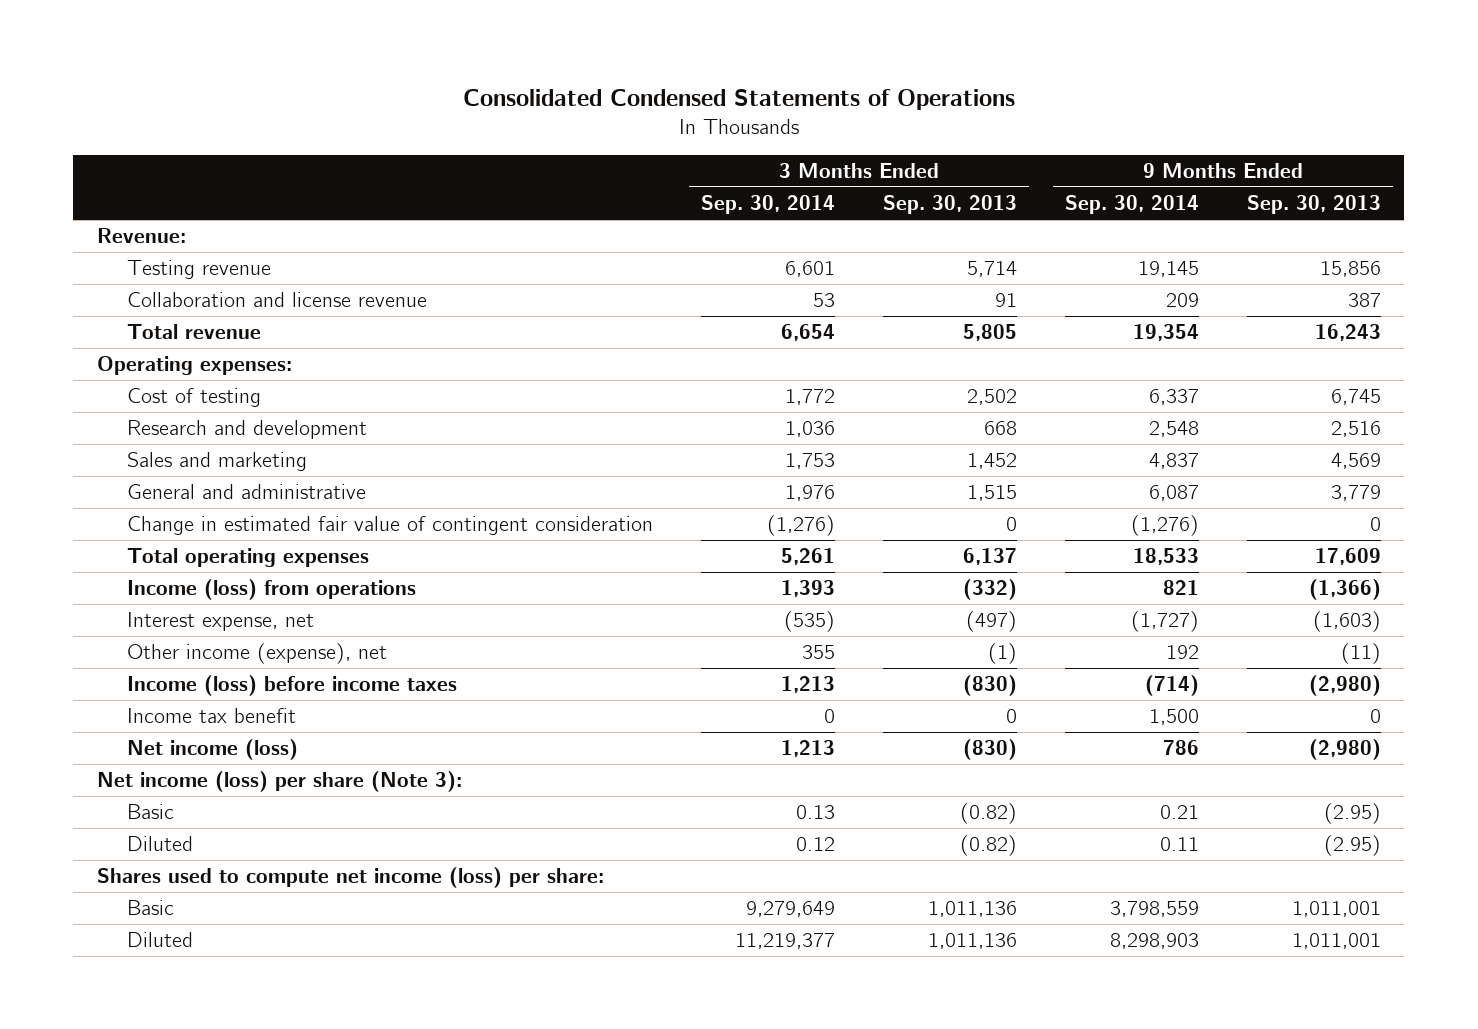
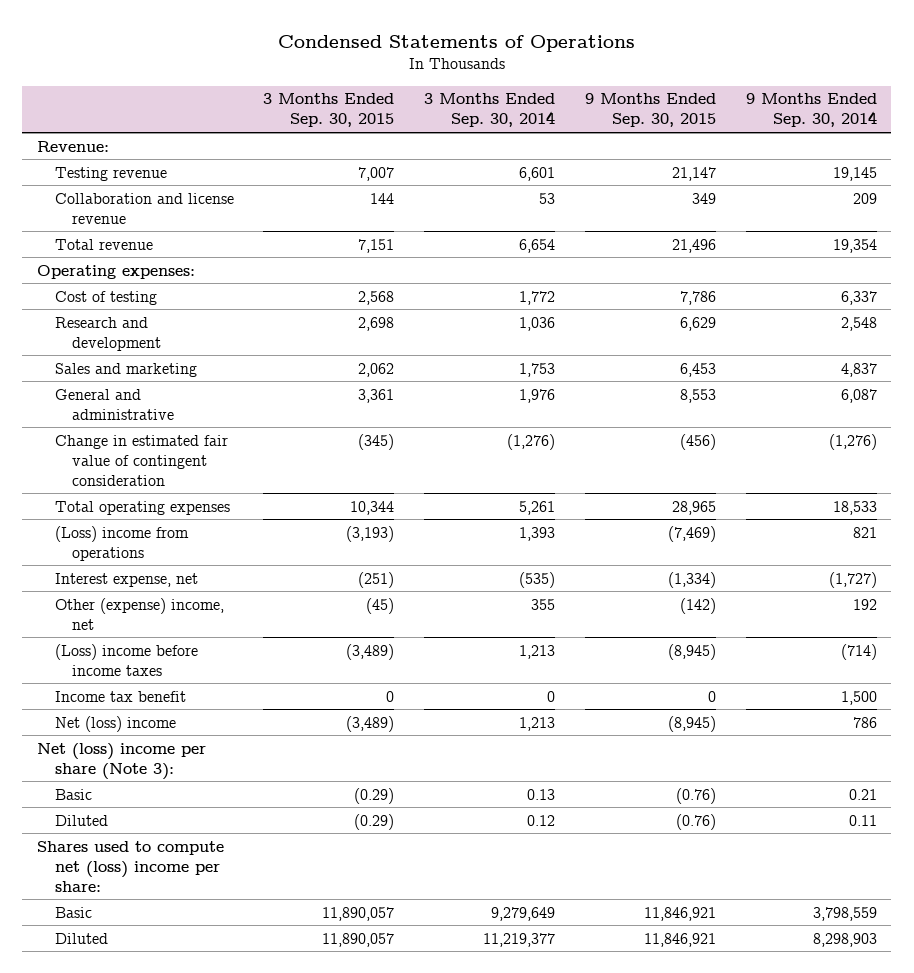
[462,88,1015,110] Consolidated Condensed Statements of Operations -> [277,34,635,52] Condensed Statements of Operations
[882,195,1017,215] Sep. 30, 2013 -> none
[1246,195,1381,215] Sep. 30, 2013 -> none
none -> [263,93,395,128] 3 Months Ended Sep. 30, 2015
none -> [584,93,716,128] 9 Months Ended Sep. 30, 2015
[126,579,416,601] Income (loss) from operations -> [54,525,189,561] (Loss) income from operations
[126,643,387,665] Other income (expense), net -> [54,597,224,630] Other (expense) income, net
[126,675,457,697] Income (loss) before income taxes -> [54,643,198,676] (Loss) income before income taxes
[126,739,298,761] Net income (loss) -> [54,715,176,732] Net (loss) income
[97,771,463,793] Net income (loss) per share (Note 3): -> [37,742,207,780] Net (loss) income per share (Note 3):
[97,867,605,889] Shares used to compute net income (loss) per share: -> [37,840,225,892] Shares used to compute net (loss) income per share:

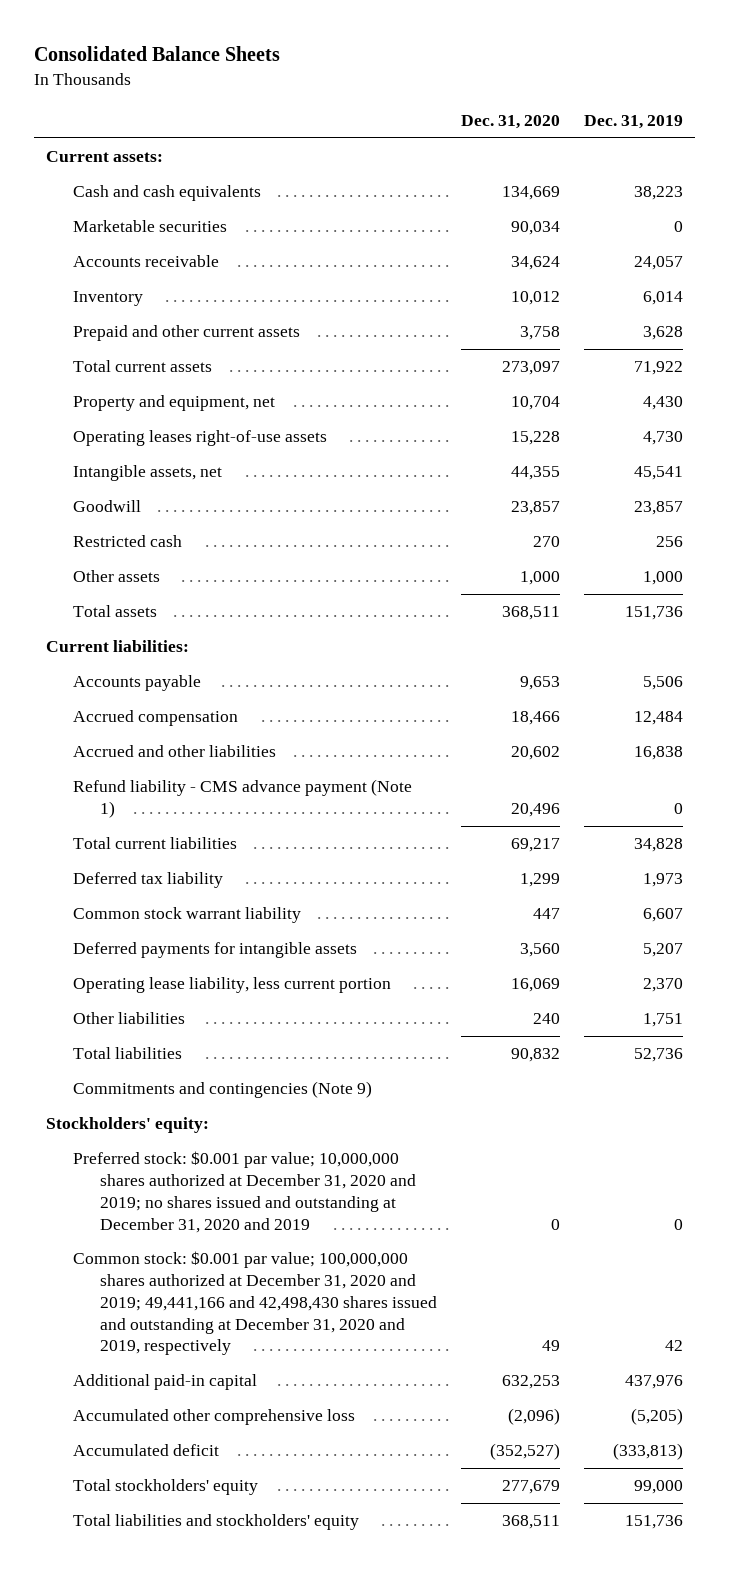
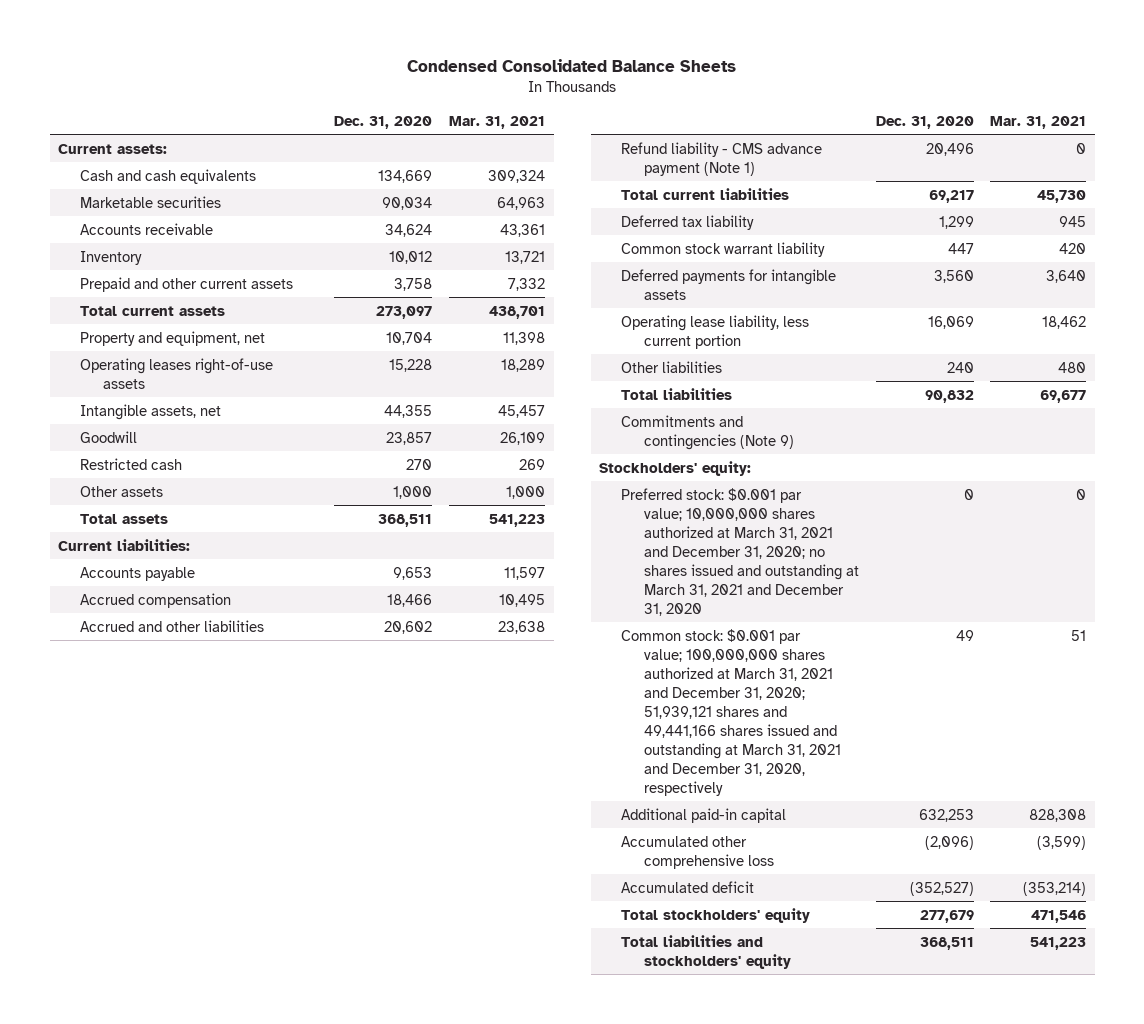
[34,46,281,62] Consolidated Balance Sheets -> [407,59,737,73] Condensed Consolidated Balance Sheets
[583,114,683,129] Dec. 31, 2019 -> none
none -> [449,115,546,129] Mar. 31, 2021
[73,1151,417,1233] Preferred stock: $0.001 par value; 10,000,000 shares authorized at December 31, 2020 and 2019; no shares issued and outstanding at December 31, 2020 and 2019 -> [621,487,859,616] Preferred stock: $0.001 par value; 10,000,000 shares authorized at March 31, 2021 and December 31, 2020; no shares issued and outstanding at March 31, 2021 and December 31, 2020
[73,1251,438,1356] Common stock: $0.001 par value; 100,000,000 shares authorized at December 31, 2020 and 2019; 49,441,166 and 42,498,430 shares issued and outstanding at December 31, 2020 and 2019, respectively -> [621,628,841,796] Common stock: $0.001 par value; 100,000,000 shares authorized at March 31, 2021 and December 31, 2020; 51,939,121 shares and 49,441,166 shares issued and outstanding at March 31, 2021 and December 31, 2020, respectively

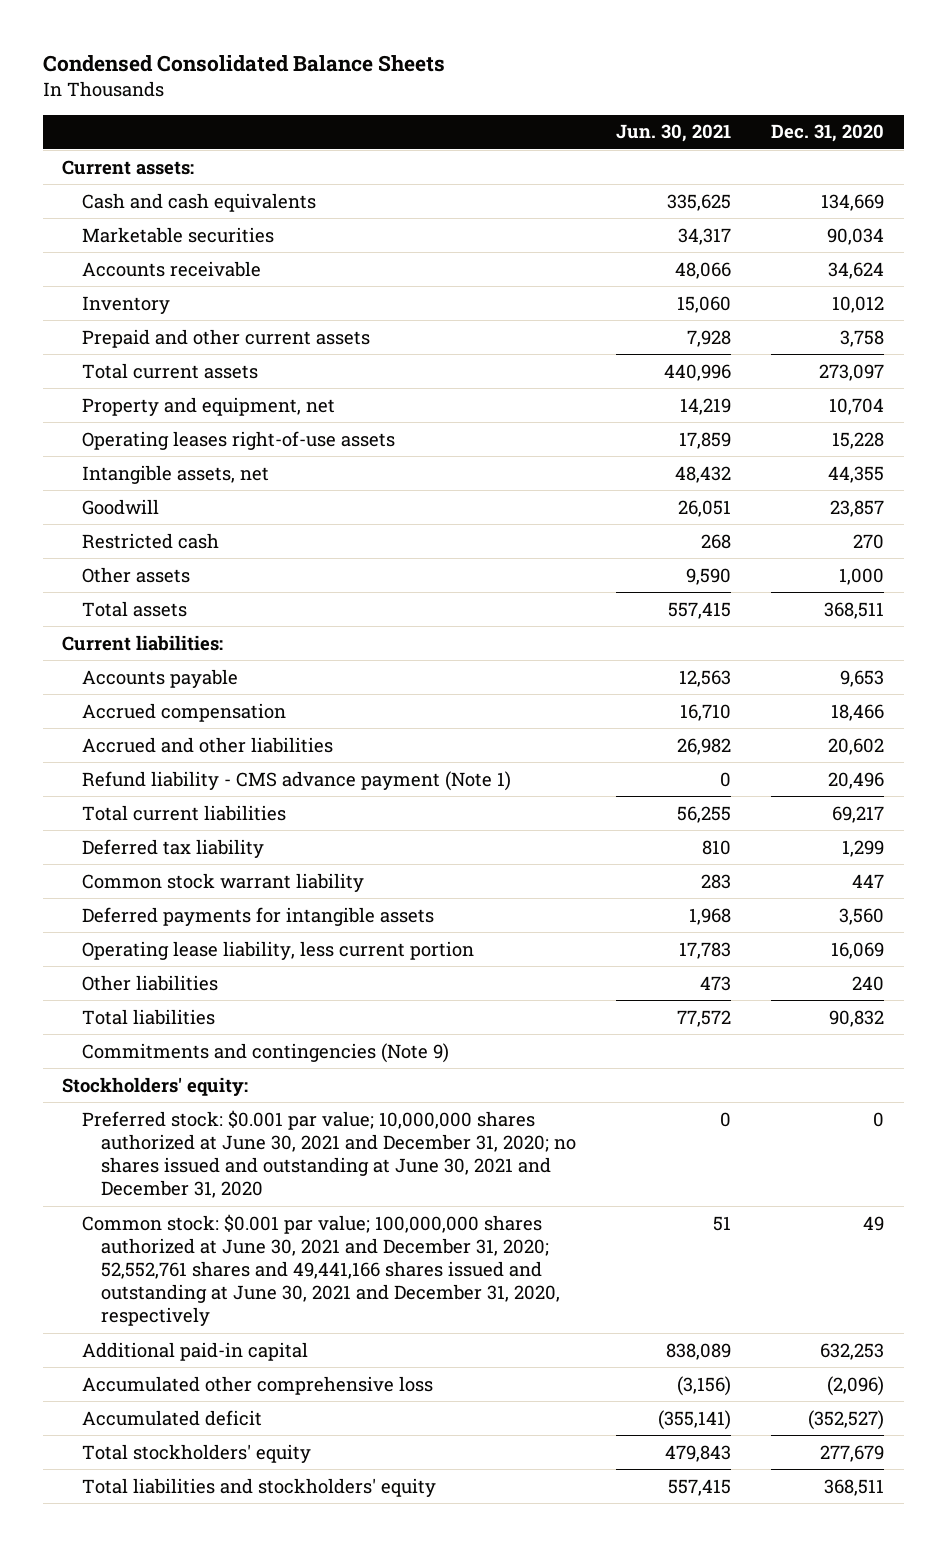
[449,115,546,129] Mar. 31, 2021 -> none
none -> [616,124,732,143] Jun. 30, 2021
[621,487,859,616] Preferred stock: $0.001 par value; 10,000,000 shares authorized at March 31, 2021 and December 31, 2020; no shares issued and outstanding at March 31, 2021 and December 31, 2020 -> [81,1109,577,1199] Preferred stock: $0.001 par value; 10,000,000 shares authorized at June 30, 2021 and December 31, 2020; no shares issued and outstanding at June 30, 2021 and December 31, 2020
[621,628,841,796] Common stock: $0.001 par value; 100,000,000 shares authorized at March 31, 2021 and December 31, 2020; 51,939,121 shares and 49,441,166 shares issued and outstanding at March 31, 2021 and December 31, 2020, respectively -> [81,1213,561,1327] Common stock: $0.001 par value; 100,000,000 shares authorized at June 30, 2021 and December 31, 2020; 52,552,761 shares and 49,441,166 shares issued and outstanding at June 30, 2021 and December 31, 2020, respectively

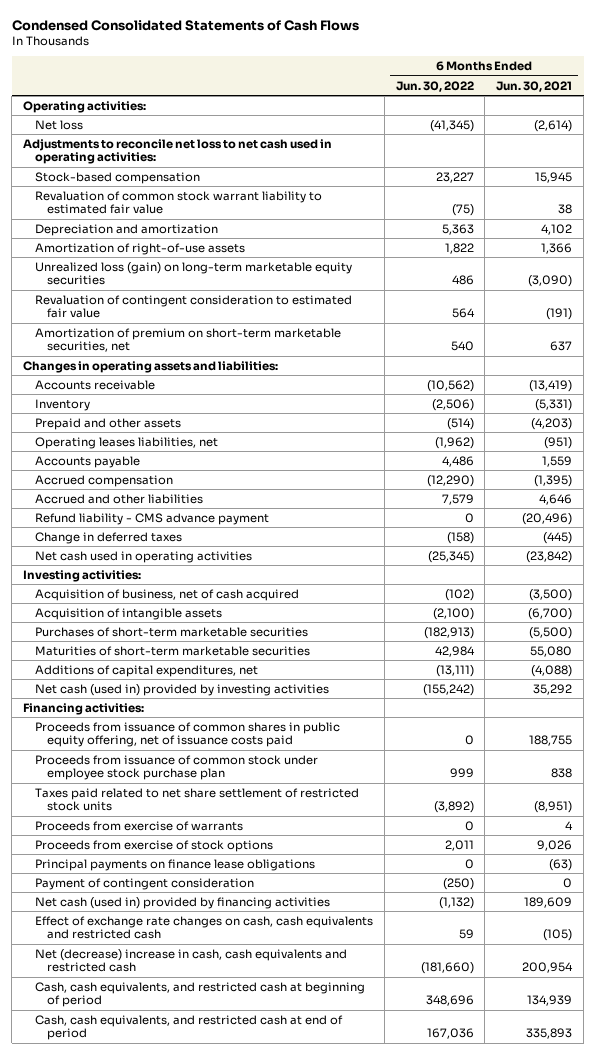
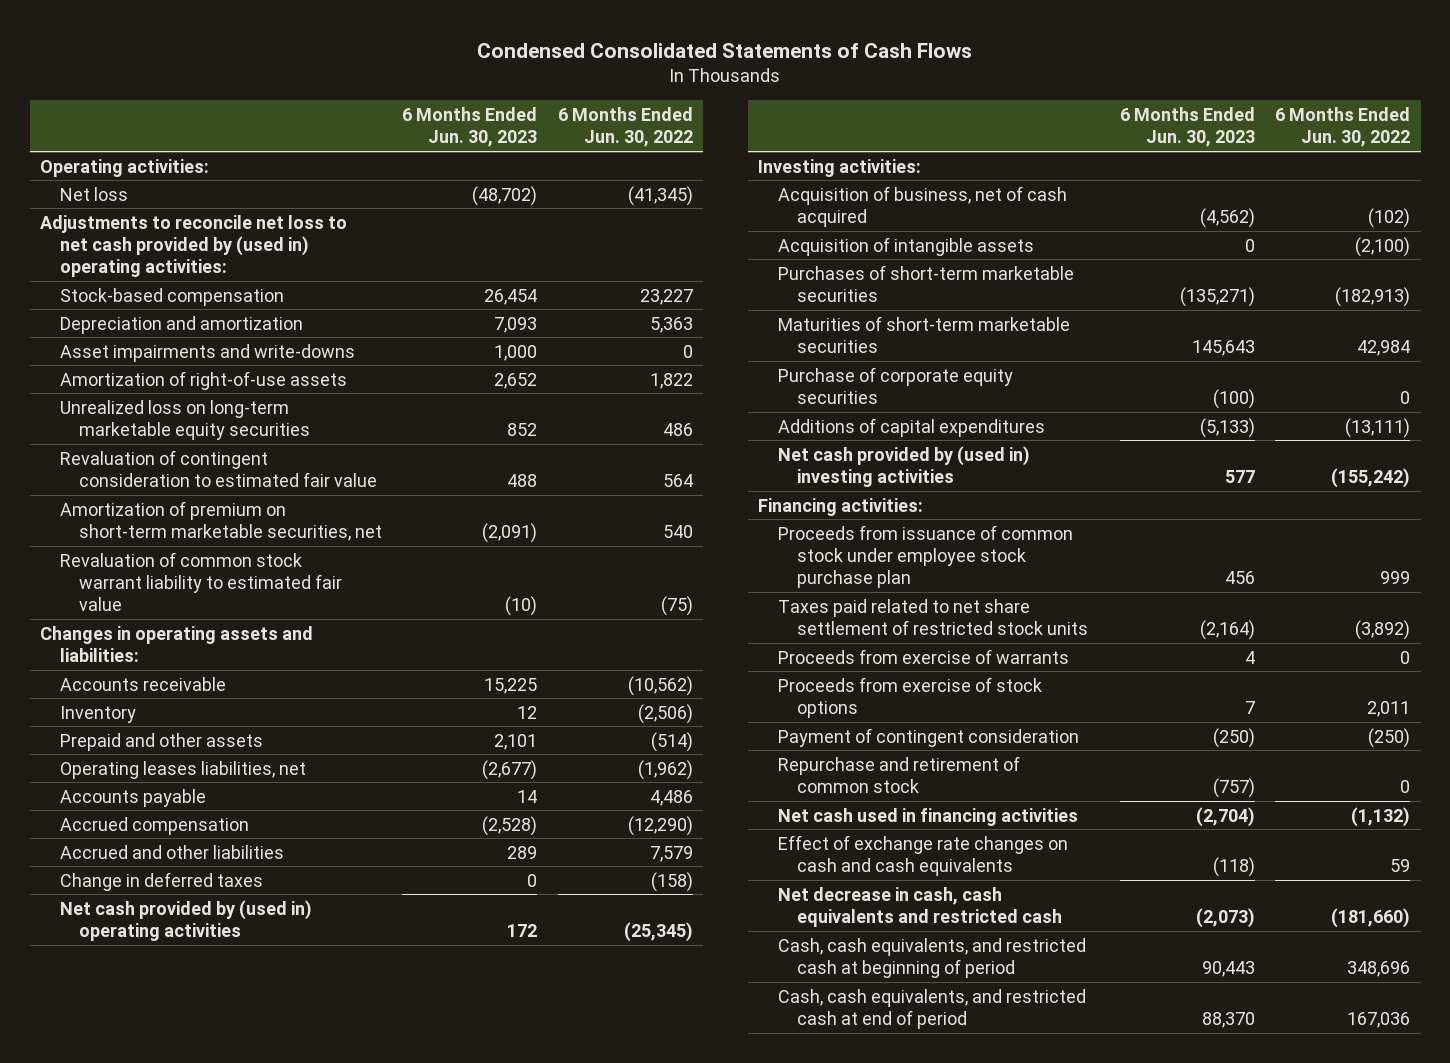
[496,80,573,92] Jun. 30, 2021 -> none
none -> [402,106,538,148] 6 Months Ended Jun. 30, 2023
[23,138,333,165] Adjustments to reconcile net loss to net cash used in operating activities: -> [39,214,347,278] Adjustments to reconcile net loss to net cash provided by (used in) operating activities:
none -> [59,343,355,362] Asset impairments and write-downs
[34,261,352,286] Unrealized loss (gain) on long-term marketable equity securities -> [59,399,311,441] Unrealized loss on long-term marketable equity securities
[34,190,322,215] Revaluation of common stock warrant liability to estimated fair value -> [59,551,343,612] Revaluation of common stock warrant liability to estimated fair value
[34,512,269,525] Refund liability - CMS advance payment -> none
[34,550,252,563] Net cash used in operating activities -> [59,899,312,942] Net cash provided by (used in) operating activities
none -> [777,366,1013,405] Purchase of corporate equity securities
[34,664,258,677] Additions of capital expenditures, net -> [777,417,1045,437] Additions of capital expenditures
[34,683,329,696] Net cash (used in) provided by investing activities -> [777,445,1030,488] Net cash provided by (used in) investing activities
[34,721,340,748] Proceeds from issuance of common shares in public equity offering, net of issuance costs paid -> none
[34,858,315,871] Principal payments on finance lease obligations -> none
none -> [777,755,1020,794] Repurchase and retirement of common stock
[34,896,330,909] Net cash (used in) provided by financing activities -> [777,807,1078,826] Net cash used in financing activities
[34,915,373,940] Effect of exchange rate changes on cash, cash equivalents and restricted cash -> [777,834,1068,877] Effect of exchange rate changes on cash and cash equivalents
[34,948,347,973] Net (decrease) increase in cash, cash equivalents and restricted cash -> [777,886,1063,928] Net decrease in cash, cash equivalents and restricted cash

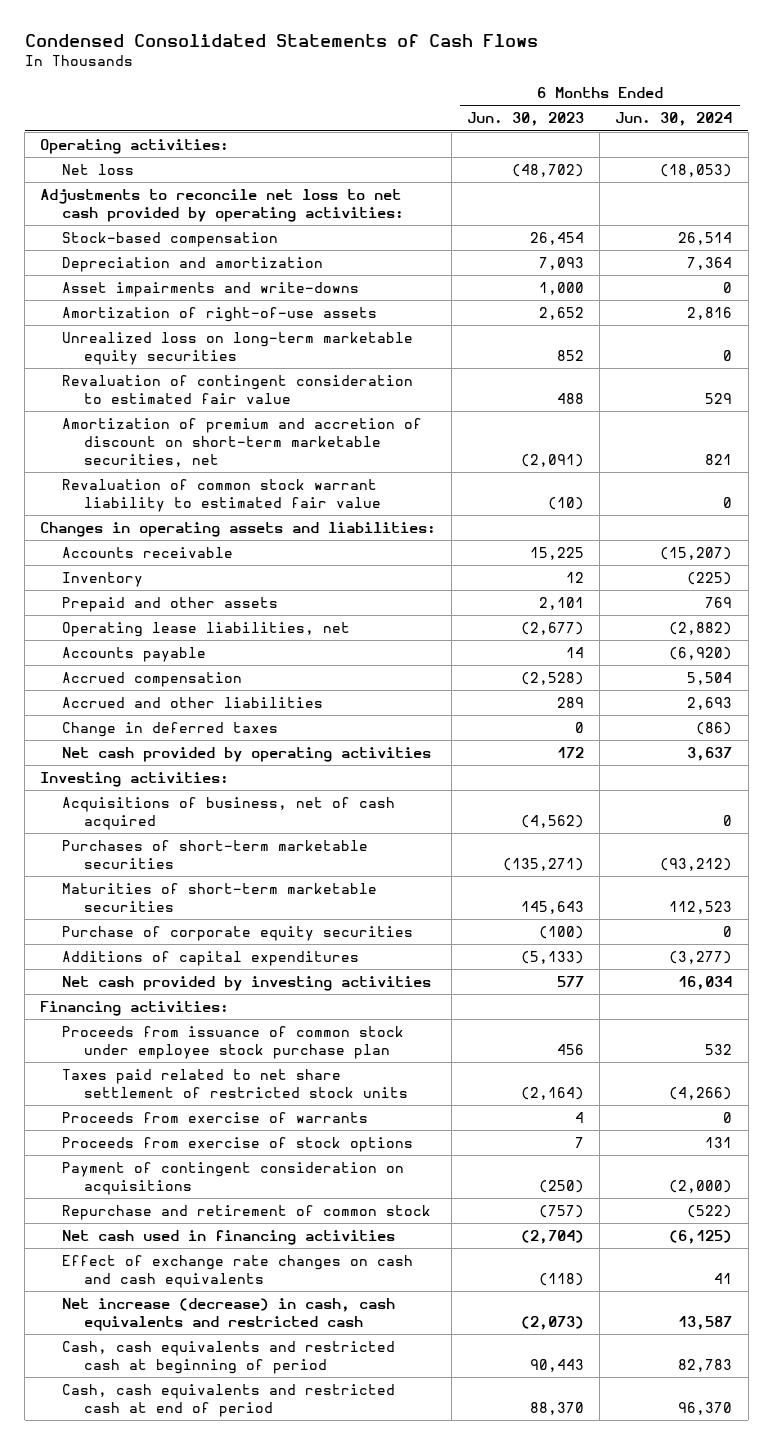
[557,106,693,148] 6 Months Ended Jun. 30, 2022 -> none
none -> [615,112,733,127] Jun. 30, 2024
[39,214,347,278] Adjustments to reconcile net loss to net cash provided by (used in) operating activities: -> [40,189,405,223] Adjustments to reconcile net loss to net cash provided by operating activities:
[59,500,383,542] Amortization of premium on short-term marketable securities, net -> [62,418,423,468] Amortization of premium and accretion of discount on short-term marketable securities, net
[59,760,306,779] Operating leases liabilities, net -> [62,622,351,638] Operating lease liabilities, net
[59,899,312,942] Net cash provided by (used in) operating activities -> [62,747,432,763] Net cash provided by operating activities
[777,236,1034,256] Acquisition of intangible assets -> none
[777,185,1067,228] Acquisition of business, net of cash acquired -> [62,797,396,831] Acquisitions of business, net of cash acquired
[777,445,1030,488] Net cash provided by (used in) investing activities -> [62,976,432,992] Net cash provided by investing activities
[777,727,1079,747] Payment of contingent consideration -> [62,1162,405,1196] Payment of contingent consideration on acquisitions
[777,886,1063,928] Net decrease in cash, cash equivalents and restricted cash -> [62,1298,396,1332] Net increase (decrease) in cash, cash equivalents and restricted cash
[777,937,1086,979] Cash, cash equivalents, and restricted cash at beginning of period -> [62,1341,396,1375] Cash, cash equivalents and restricted cash at beginning of period
[777,988,1086,1030] Cash, cash equivalents, and restricted cash at end of period -> [62,1384,396,1418] Cash, cash equivalents and restricted cash at end of period

